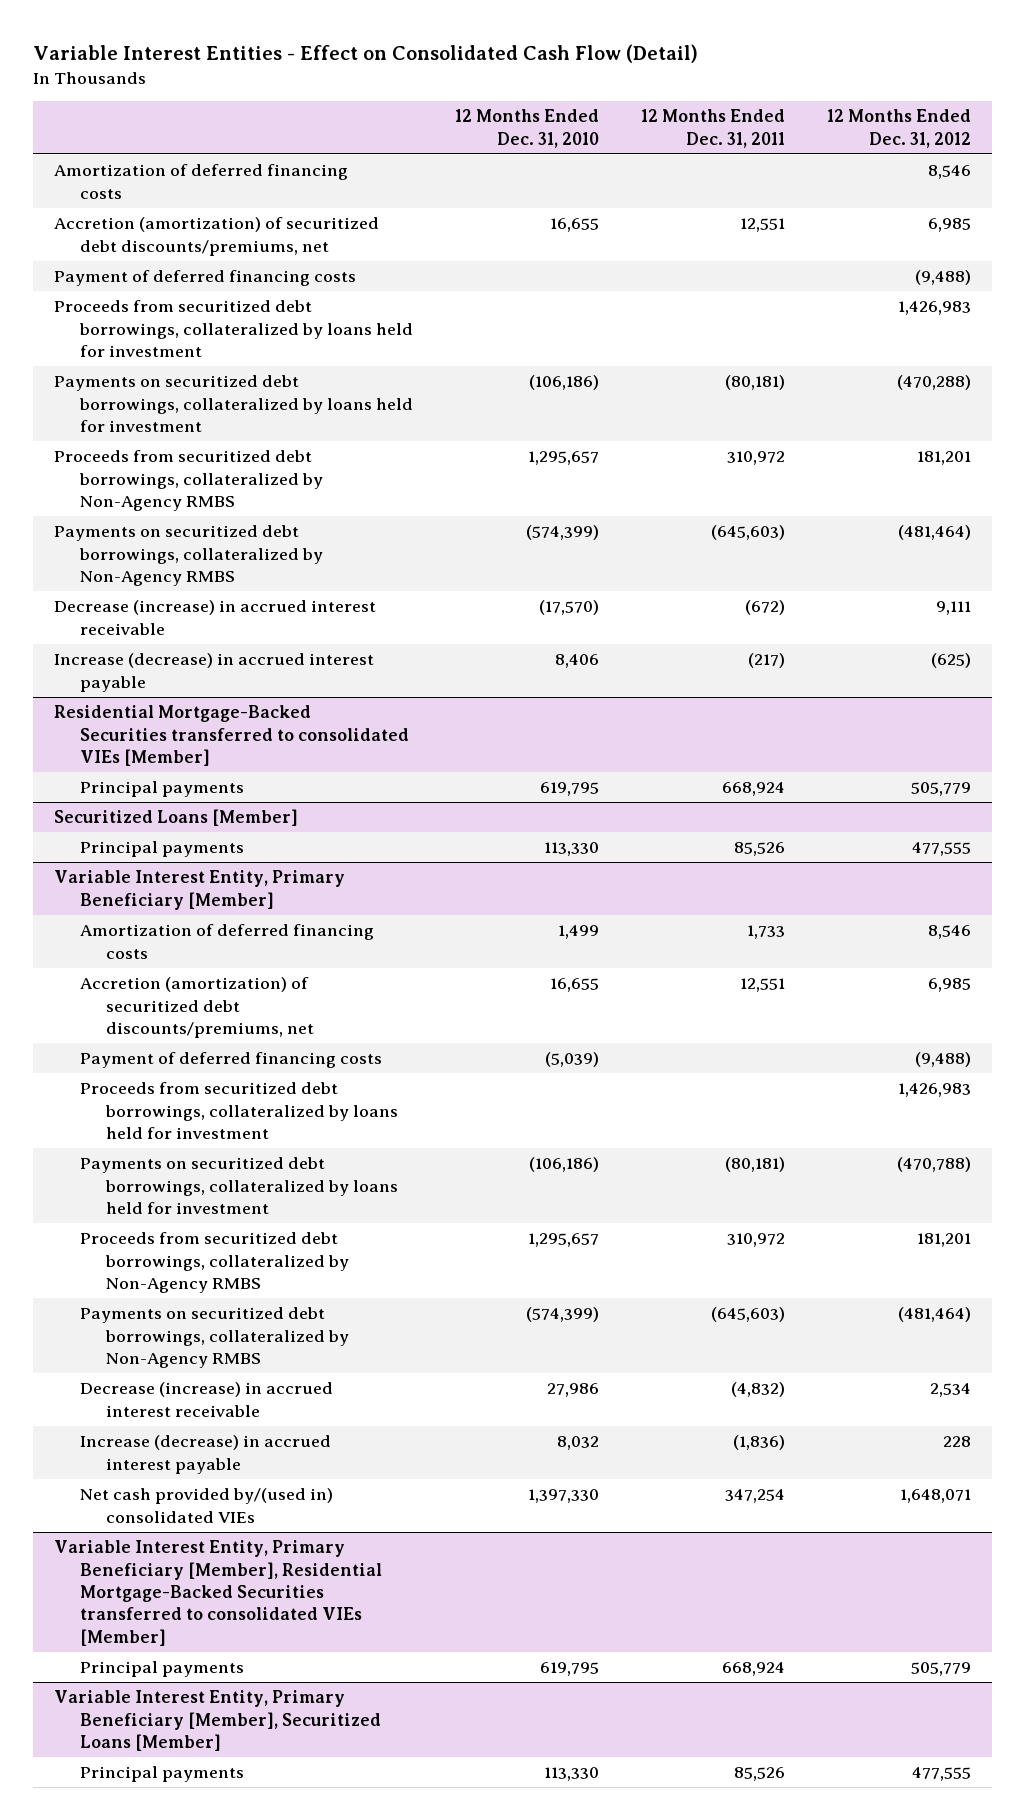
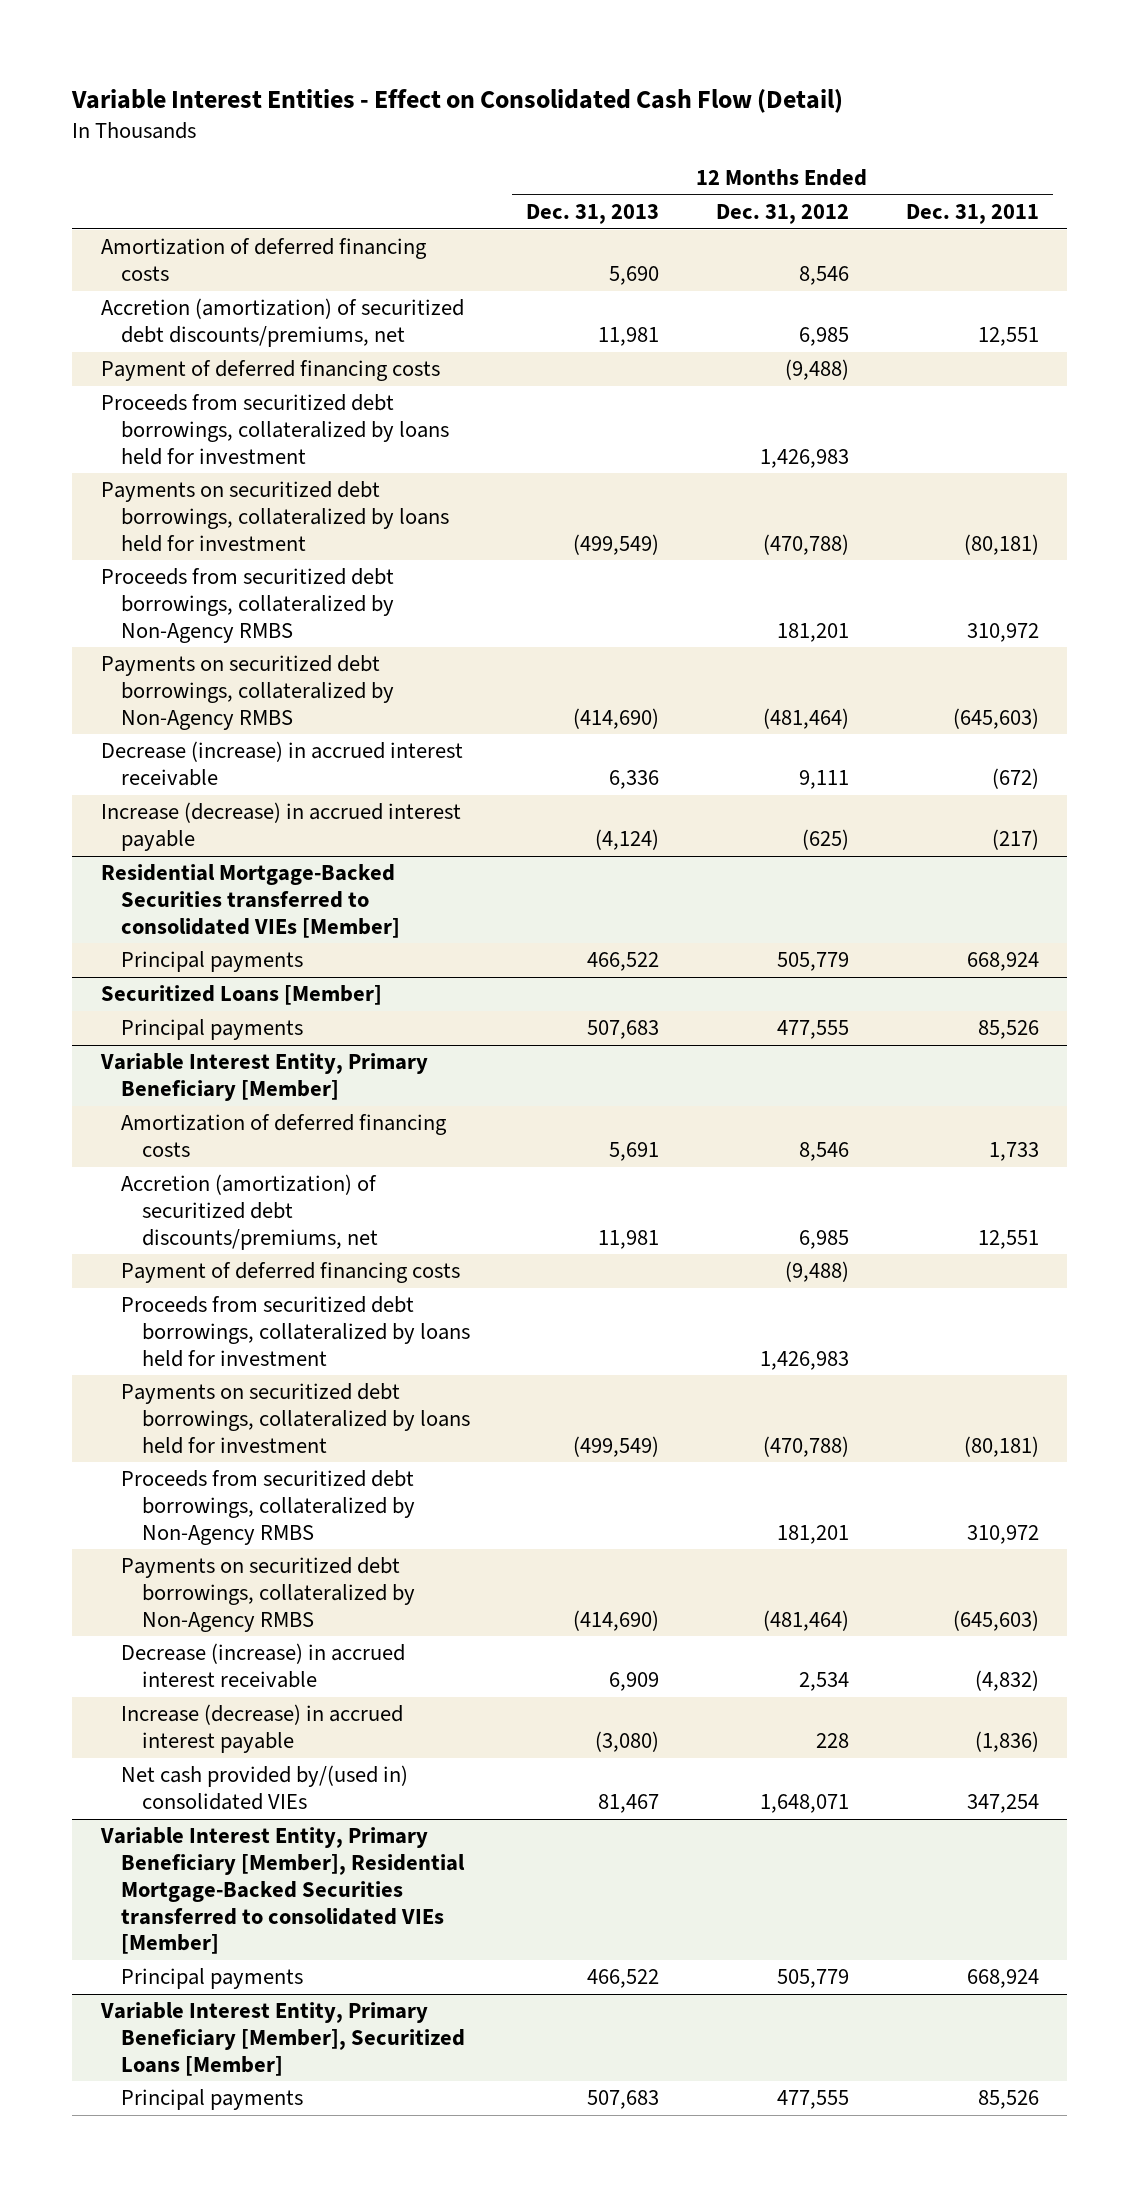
[454,109,599,148] 12 Months Ended Dec. 31, 2010 -> none
none -> [526,204,660,225] Dec. 31, 2013
[896,375,971,391] (470,288) -> [762,533,849,555] (470,788)

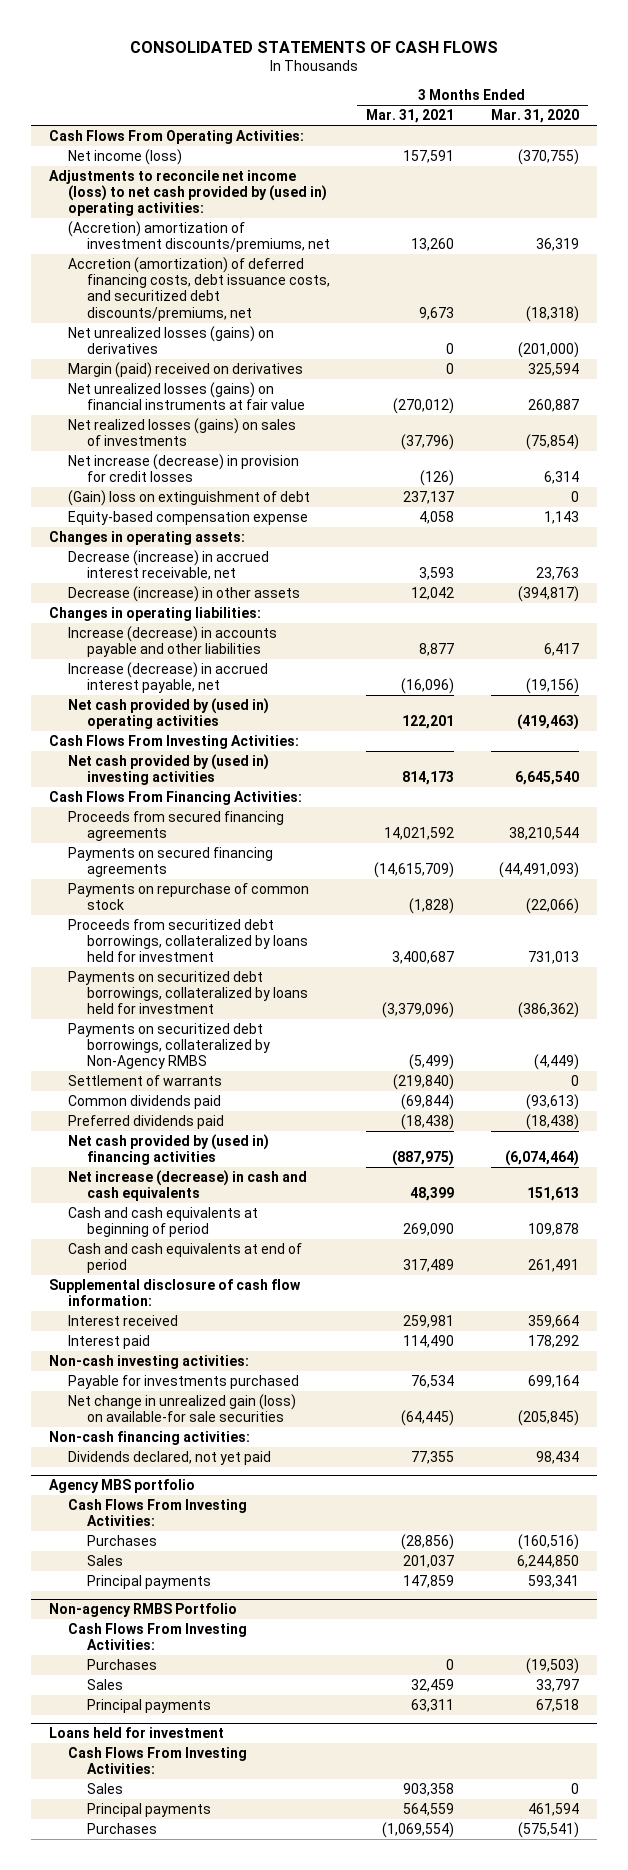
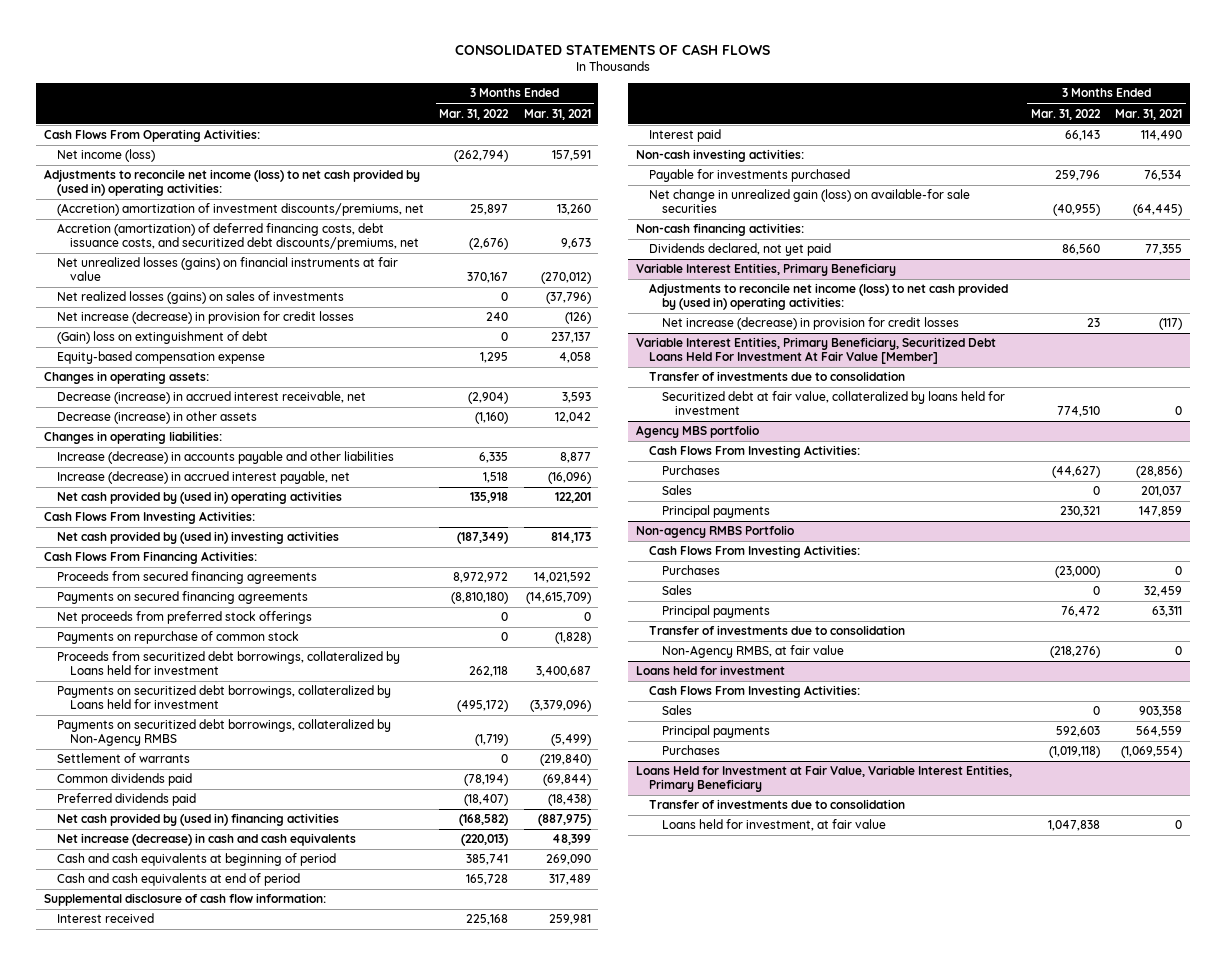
[490,109,579,124] Mar. 31, 2020 -> none
none -> [439,108,510,120] Mar. 31, 2022
[67,325,274,355] Net unrealized losses (gains) on derivatives -> none
[67,361,303,378] Margin (paid) received on derivatives -> none
none -> [57,611,313,625] Net proceeds from preferred stock offerings
[67,918,308,963] Proceeds from securitized debt borrowings, collateralized by loans held for investment -> [57,651,401,676] Proceeds from securitized debt borrowings, collateralized by Loans held for investment
[67,970,308,1015] Payments on securitized debt borrowings, collateralized by loans held for investment -> [57,685,392,710] Payments on securitized debt borrowings, collateralized by Loans held for investment
none -> [635,263,896,277] Variable Interest Entities, Primary Beneficiary
none -> [648,283,1008,311] Adjustments to reconcile net income (loss) to net cash provided by (used in) operating activities:
none -> [662,317,960,331] Net increase (decrease) in provision for credit losses
none -> [635,337,996,365] Variable Interest Entities, Primary Beneficiary, Securitized Debt Loans Held For Investment At Fair Value [Member]
none -> [648,371,905,382] Transfer of investments due to consolidation
none -> [662,391,1006,416] Securitized debt at fair value, collateralized by loans held for investment
none -> [648,625,905,636] Transfer of investments due to consolidation
none -> [662,645,845,659] Non-Agency RMBS, at fair value
none -> [635,765,1012,793] Loans Held for Investment at Fair Value, Variable Interest Entities, Primary Beneficiary
none -> [648,799,905,810] Transfer of investments due to consolidation
none -> [662,819,887,832] Loans held for investment, at fair value

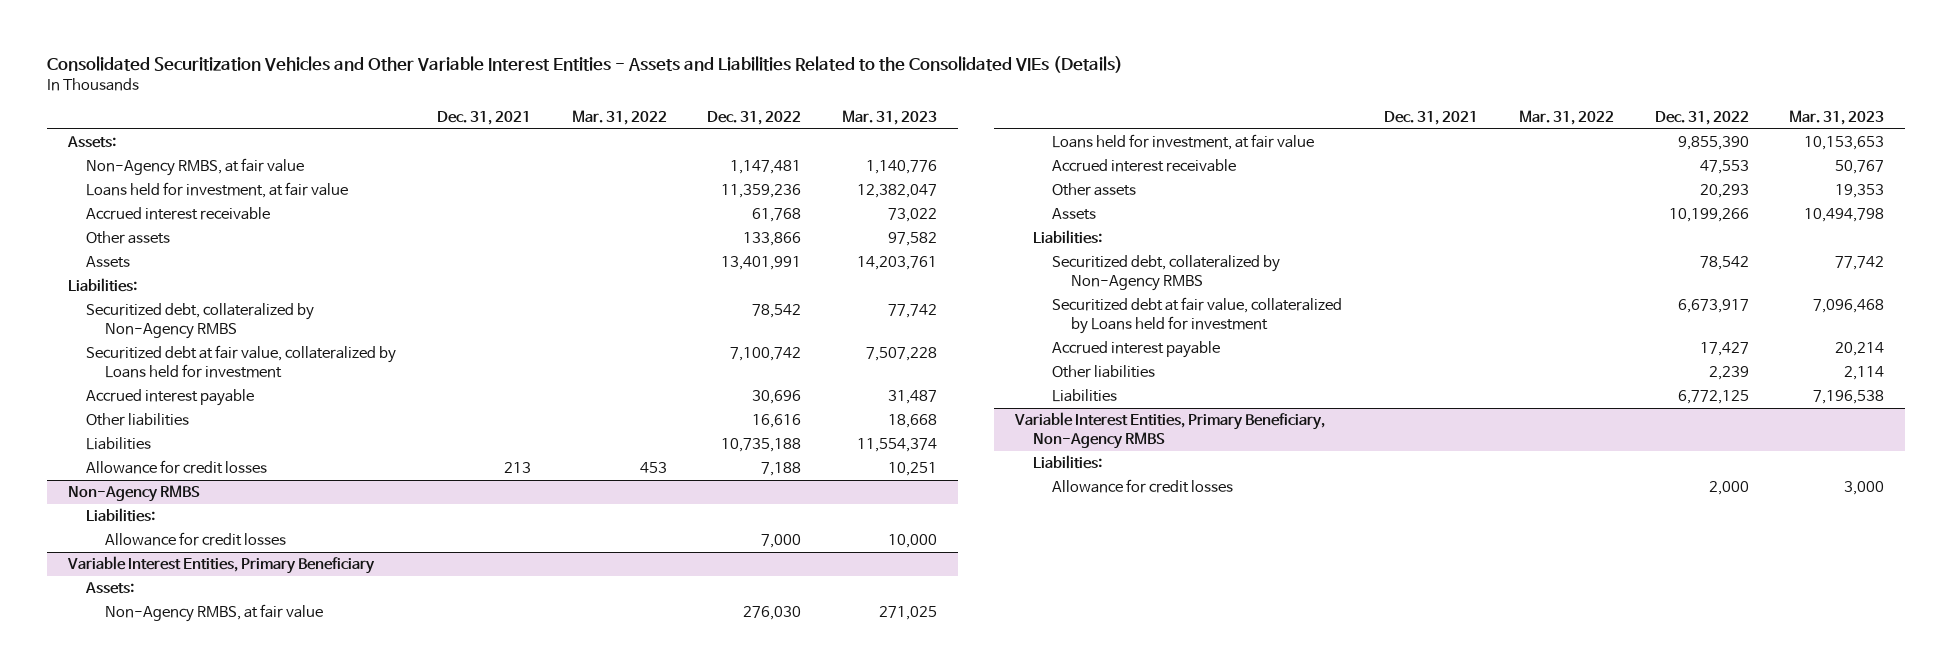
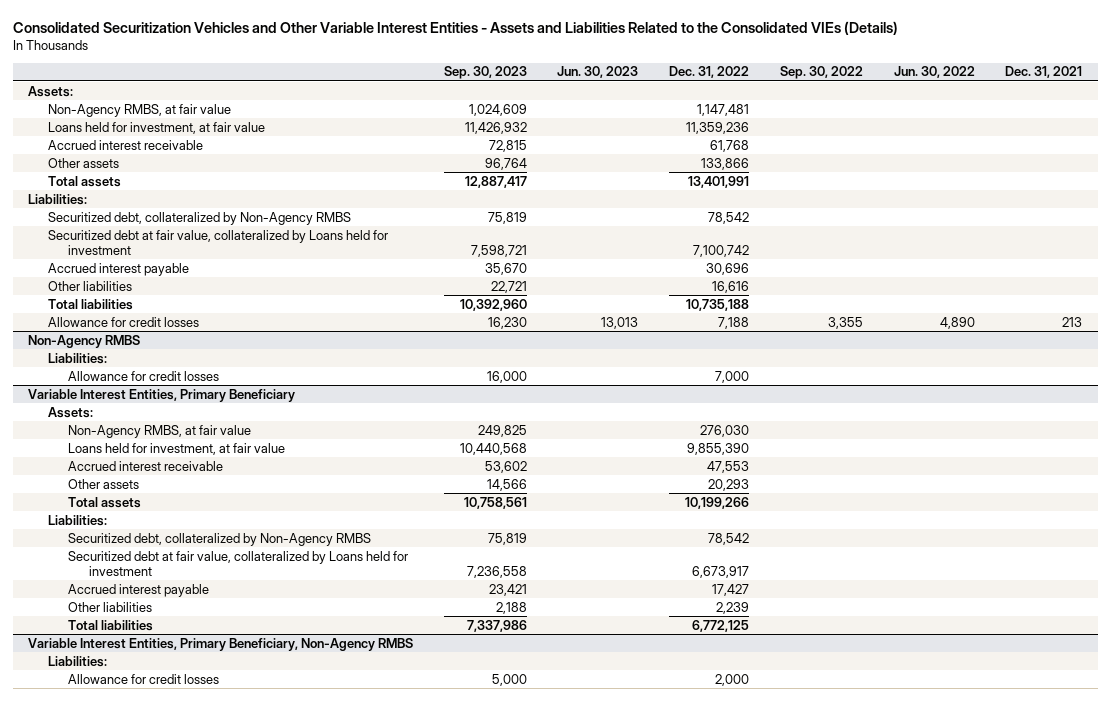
[571,109,667,125] Mar. 31, 2022 -> none
[842,109,938,125] Mar. 31, 2023 -> none
none -> [443,66,527,80] Sep. 30, 2023
none -> [557,66,639,79] Jun. 30, 2023
none -> [779,66,863,80] Sep. 30, 2022
none -> [893,66,975,79] Jun. 30, 2022
[86,256,131,269] Assets -> [48,175,122,187] Total assets
[86,437,152,451] Liabilities -> [48,298,134,310] Total liabilities
[1052,208,1097,221] Assets -> [68,496,142,508] Total assets
[1052,389,1118,403] Liabilities -> [68,619,154,631] Total liabilities

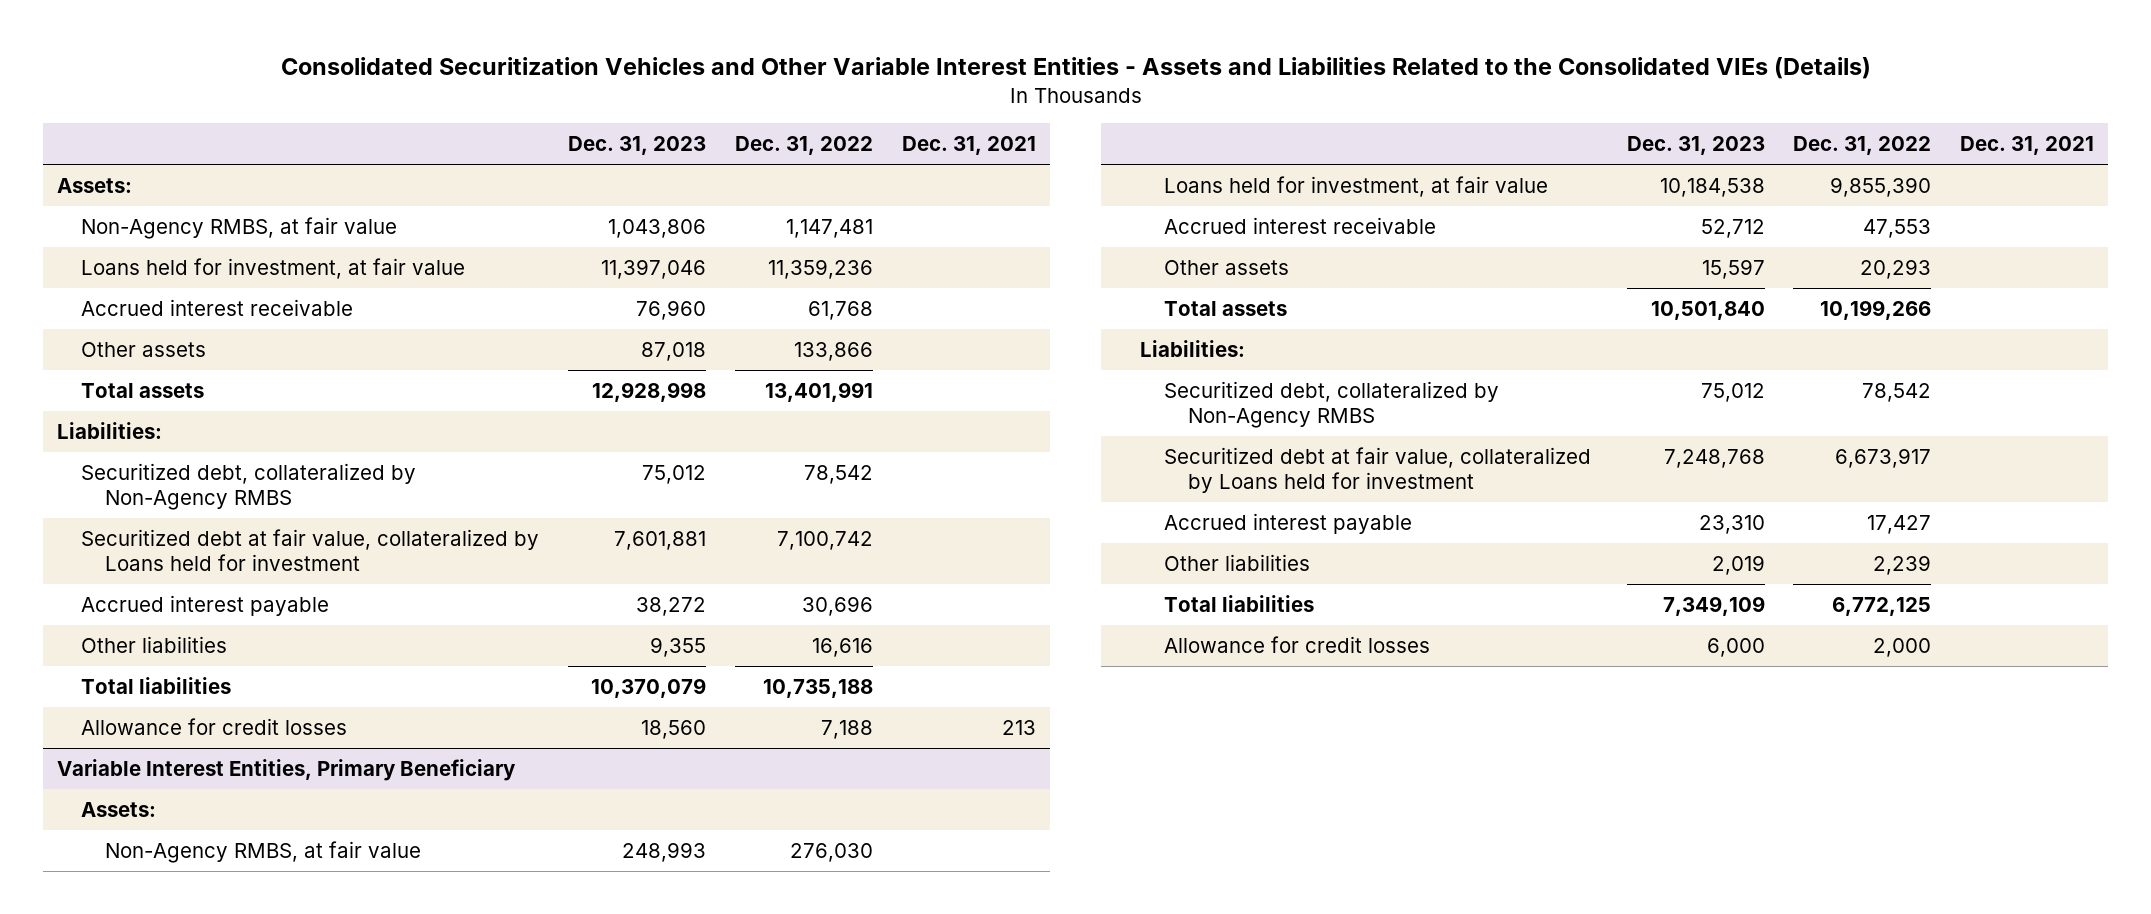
[443,66,527,80] Sep. 30, 2023 -> none
[557,66,639,79] Jun. 30, 2023 -> none
[779,66,863,80] Sep. 30, 2022 -> none
[893,66,975,79] Jun. 30, 2022 -> none
none -> [568,136,707,156] Dec. 31, 2023
[28,334,141,348] Non-Agency RMBS -> none
[48,352,108,364] Liabilities: -> none
[68,370,220,381] Allowance for credit losses -> none
[28,637,414,651] Variable Interest Entities, Primary Beneficiary, Non-Agency RMBS -> none
[48,655,108,667] Liabilities: -> none

